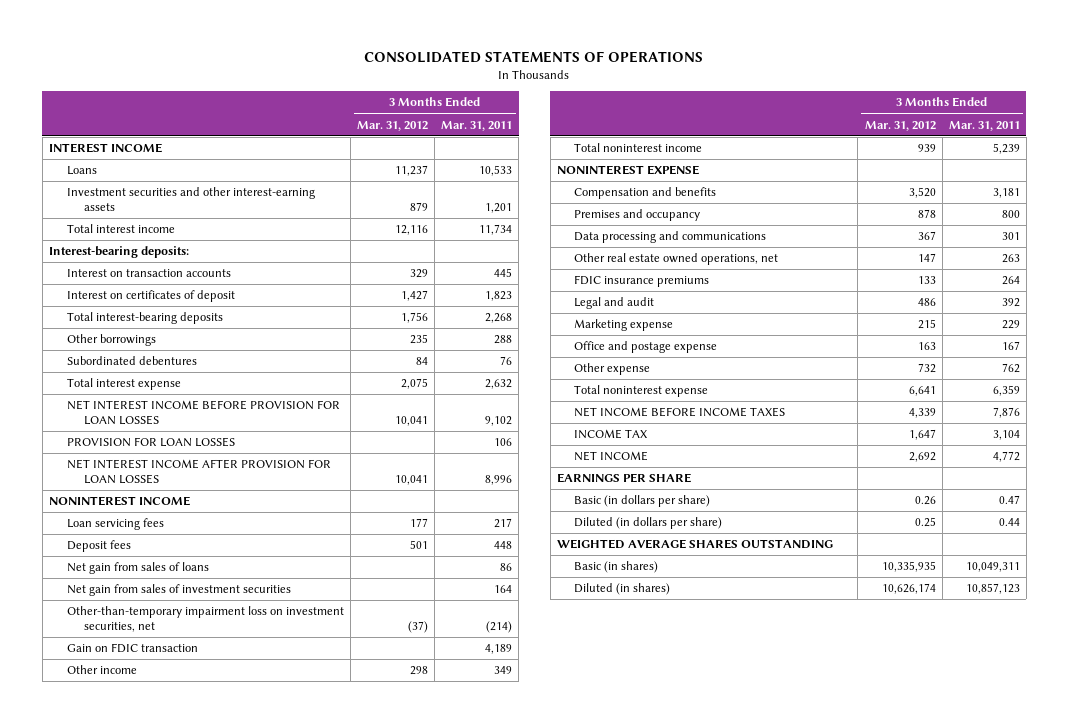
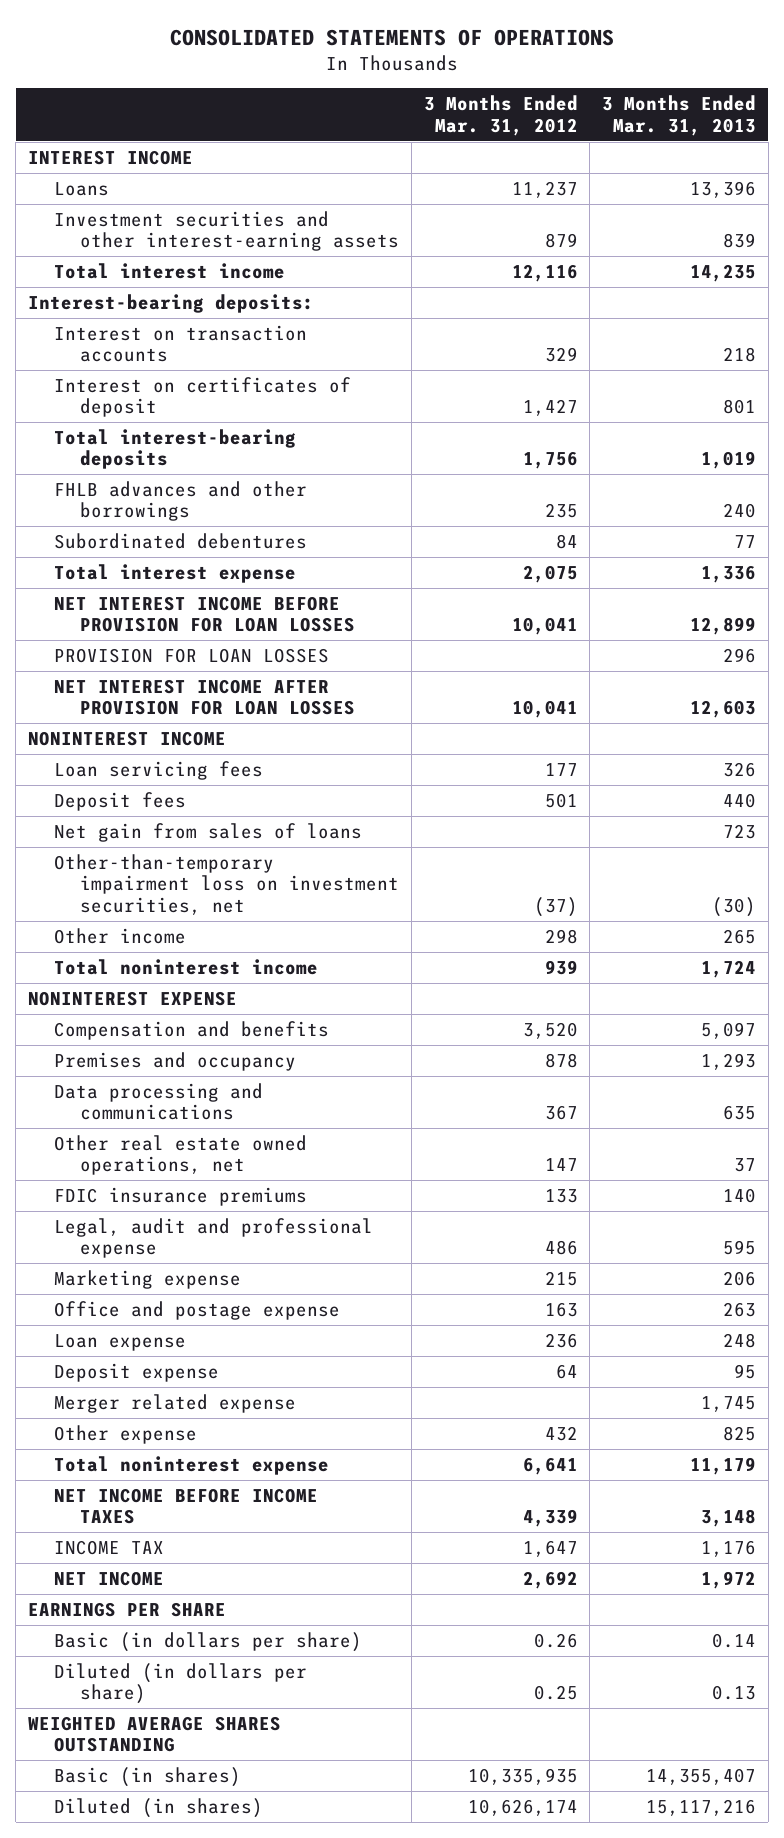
[441,120,513,131] Mar. 31, 2011 -> none
none -> [602,95,757,136] 3 Months Ended Mar. 31, 2013
[66,334,156,347] Other borrowings -> [54,480,308,522] FHLB advances and other borrowings
[66,584,291,597] Net gain from sales of investment securities -> none
[66,643,198,654] Gain on FDIC transaction -> none
[574,297,655,310] Legal and audit -> [54,1217,374,1259] Legal, audit and professional expense
none -> [54,1333,187,1351] Loan expense
none -> [54,1362,220,1382] Deposit expense
none -> [54,1393,297,1413] Merger related expense
[917,363,936,374] 732 -> [544,1425,578,1441] 432

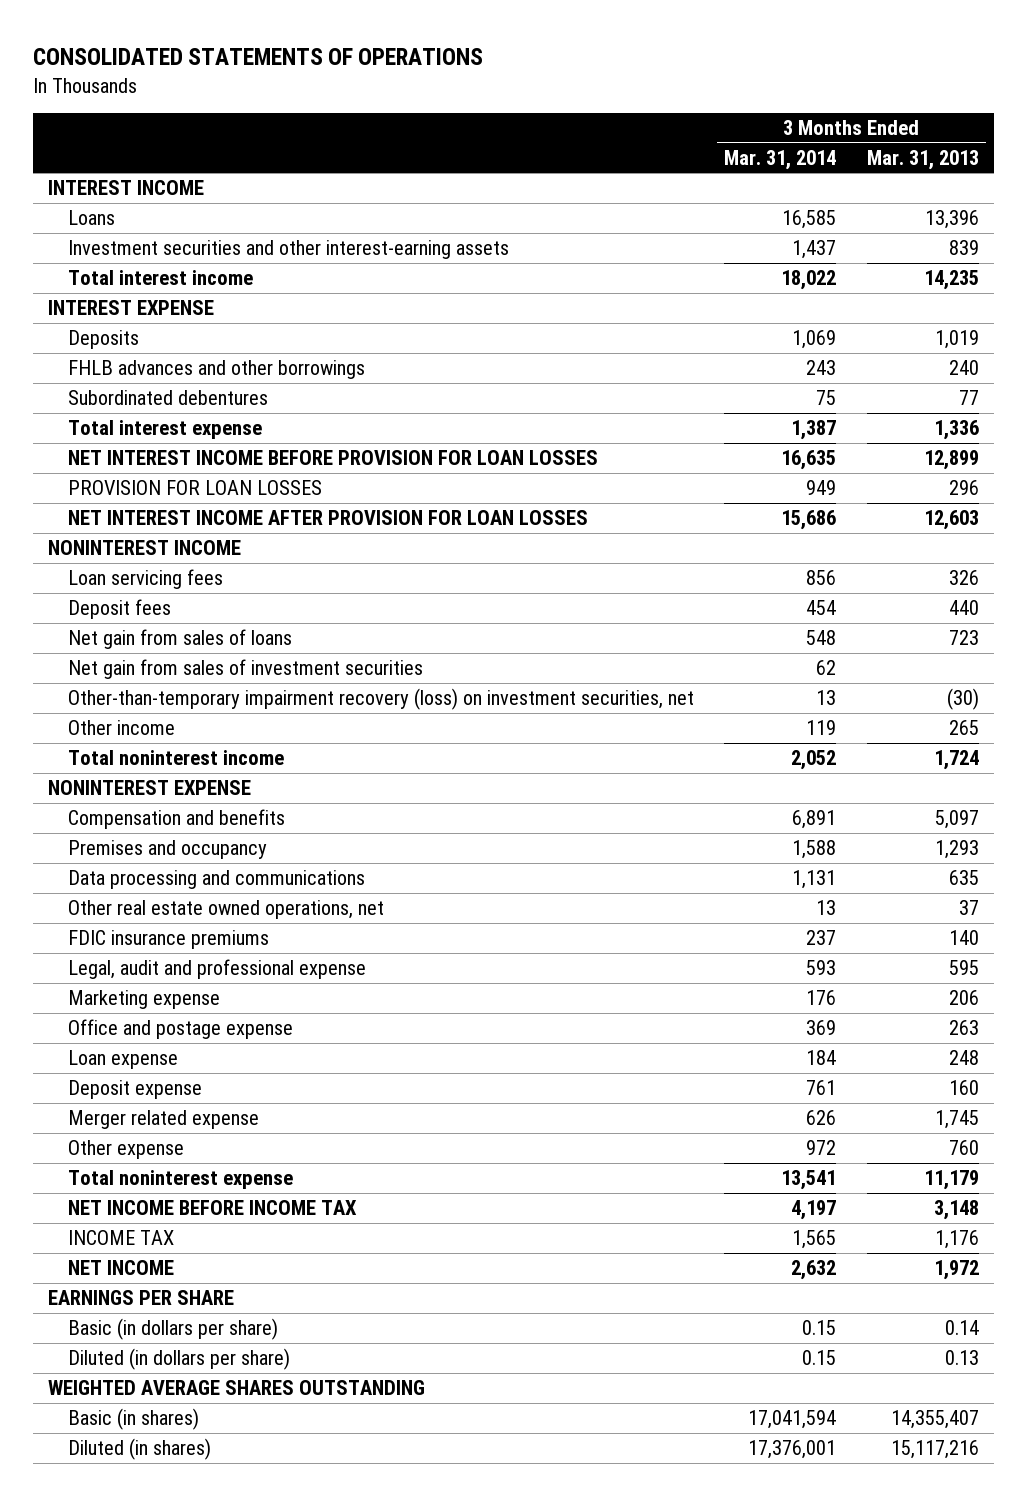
[423,95,578,136] 3 Months Ended Mar. 31, 2012 -> none
none -> [724,149,837,170] Mar. 31, 2014
[28,293,315,313] Interest-bearing deposits: -> none
[54,324,308,363] Interest on transaction accounts -> none
[54,376,352,418] Interest on certificates of deposit -> none
none -> [48,300,215,316] INTEREST EXPENSE
[54,428,297,470] Total interest-bearing deposits -> [67,330,139,350] Deposits
none -> [67,659,423,680] Net gain from sales of investment securities
[54,853,400,916] Other-than-temporary impairment loss on investment securities, net -> [67,688,694,711] Other-than-temporary impairment recovery (loss) on investment securities, net
[734,1363,757,1379] 95 -> [948,1080,979,1096] 160
[723,1425,757,1441] 825 -> [948,1140,979,1156] 760
[54,1487,319,1525] NET INCOME BEFORE INCOME TAXES -> [67,1200,357,1216] NET INCOME BEFORE INCOME TAX

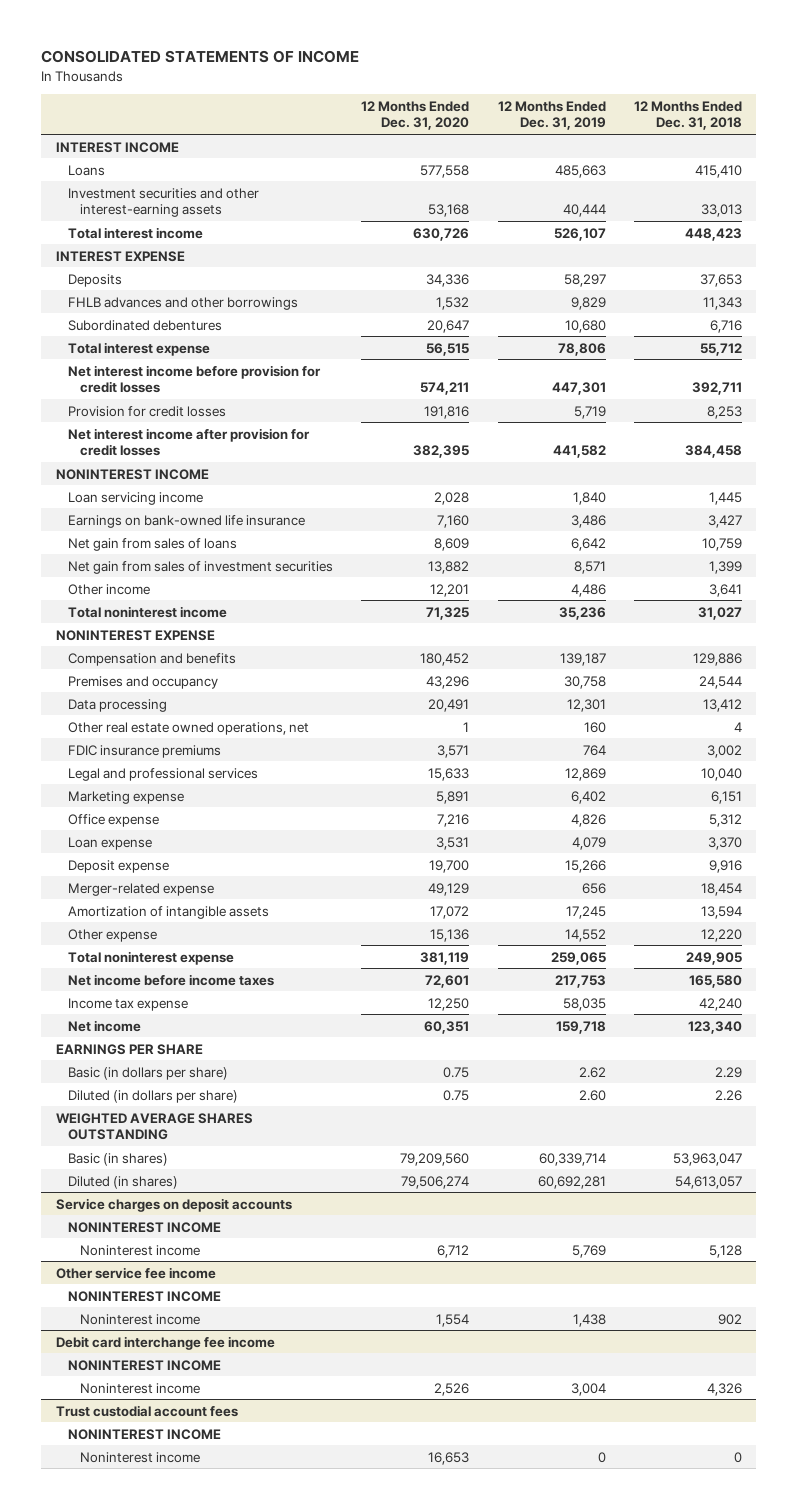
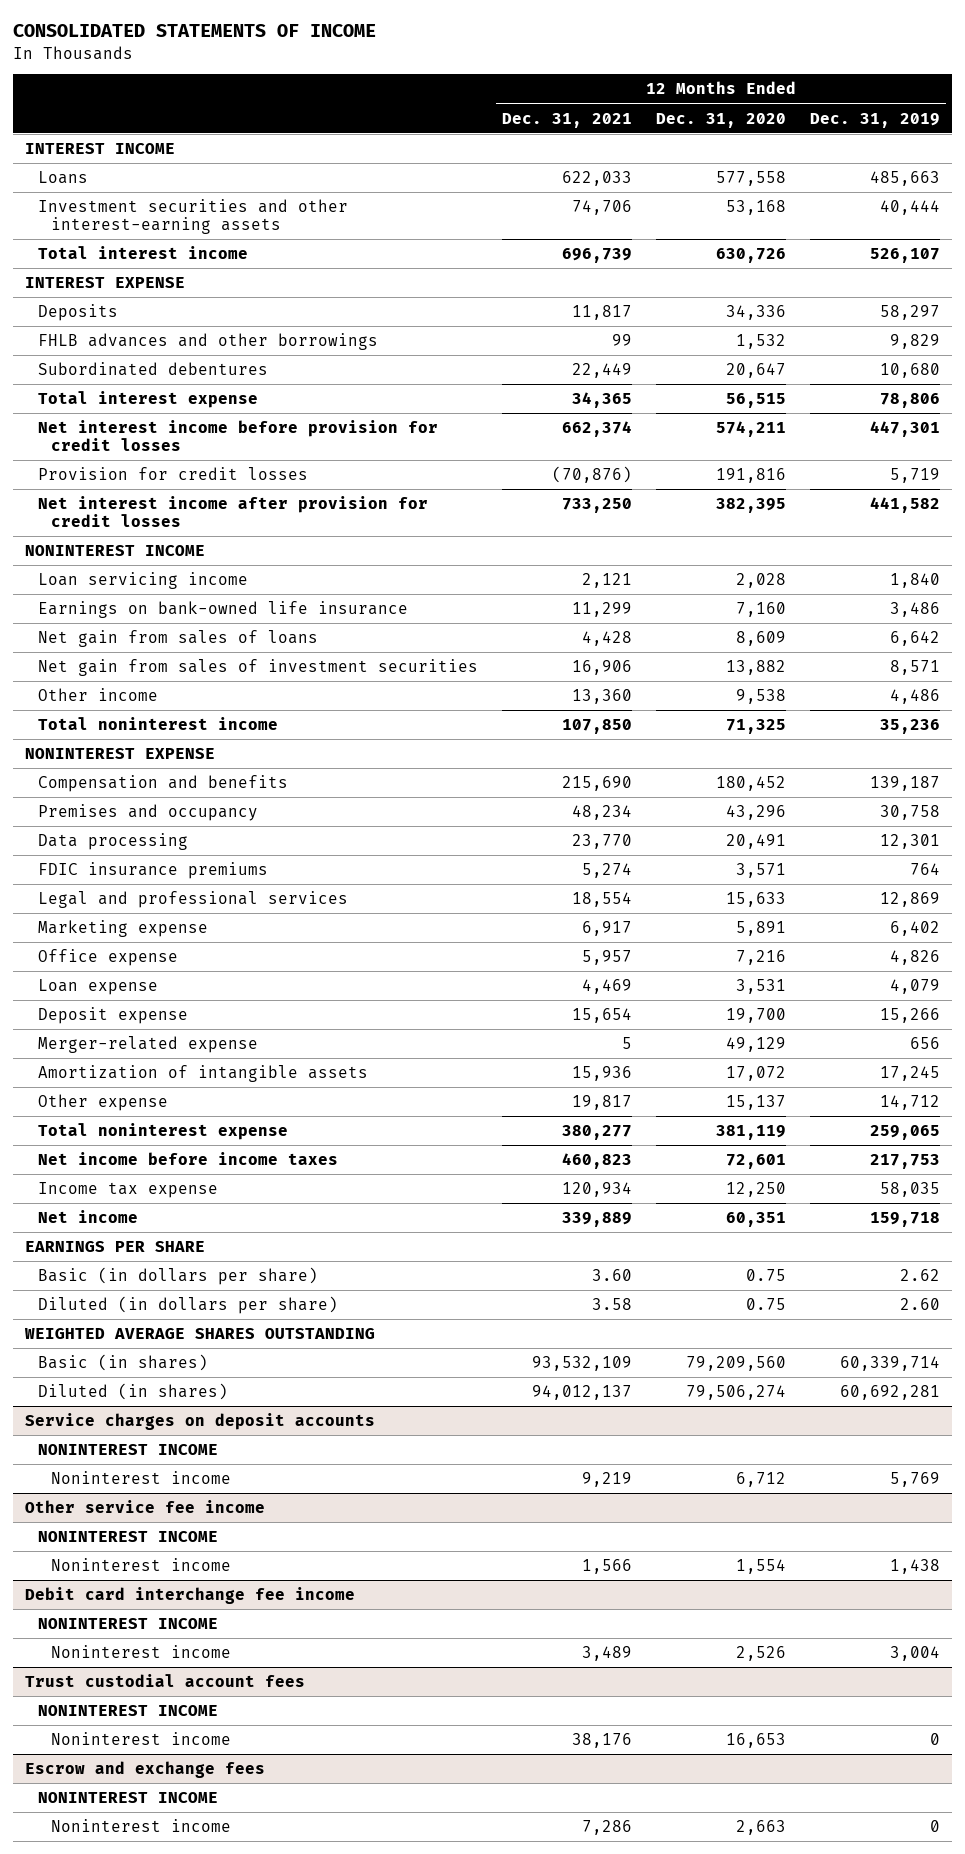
[634,101,743,131] 12 Months Ended Dec. 31, 2018 -> none
none -> [502,112,633,128] Dec. 31, 2021
[430,583,470,597] 12,201 -> [736,689,787,705] 9,538
[67,721,309,735] Other real estate owned operations, net -> none
[430,928,470,942] 15,136 -> [726,1095,787,1111] 15,137
[564,928,606,942] 14,552 -> [880,1095,941,1111] 14,712
none -> [25,1761,266,1779] Escrow and exchange fees
none -> [38,1792,219,1804] NONINTEREST INCOME
none -> [51,1819,232,1833] Noninterest income

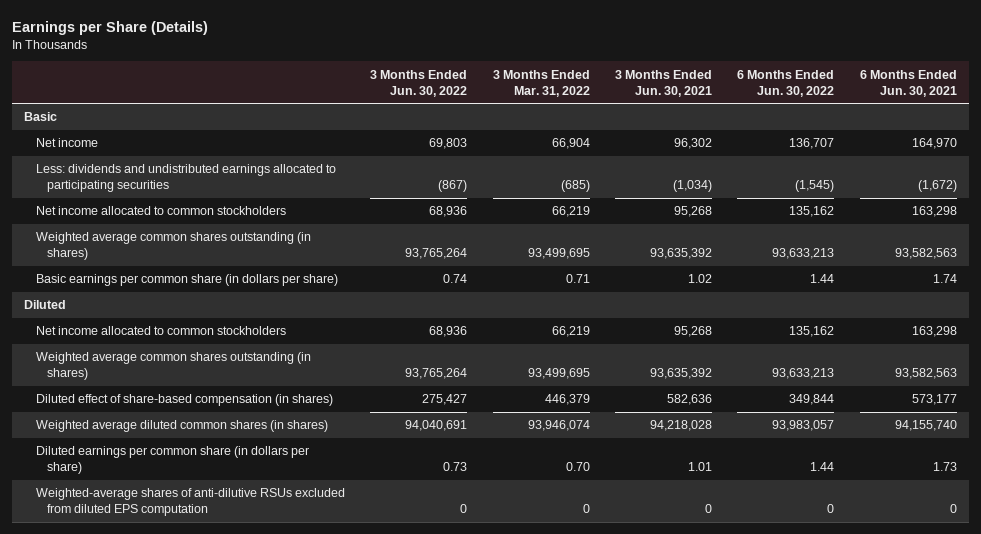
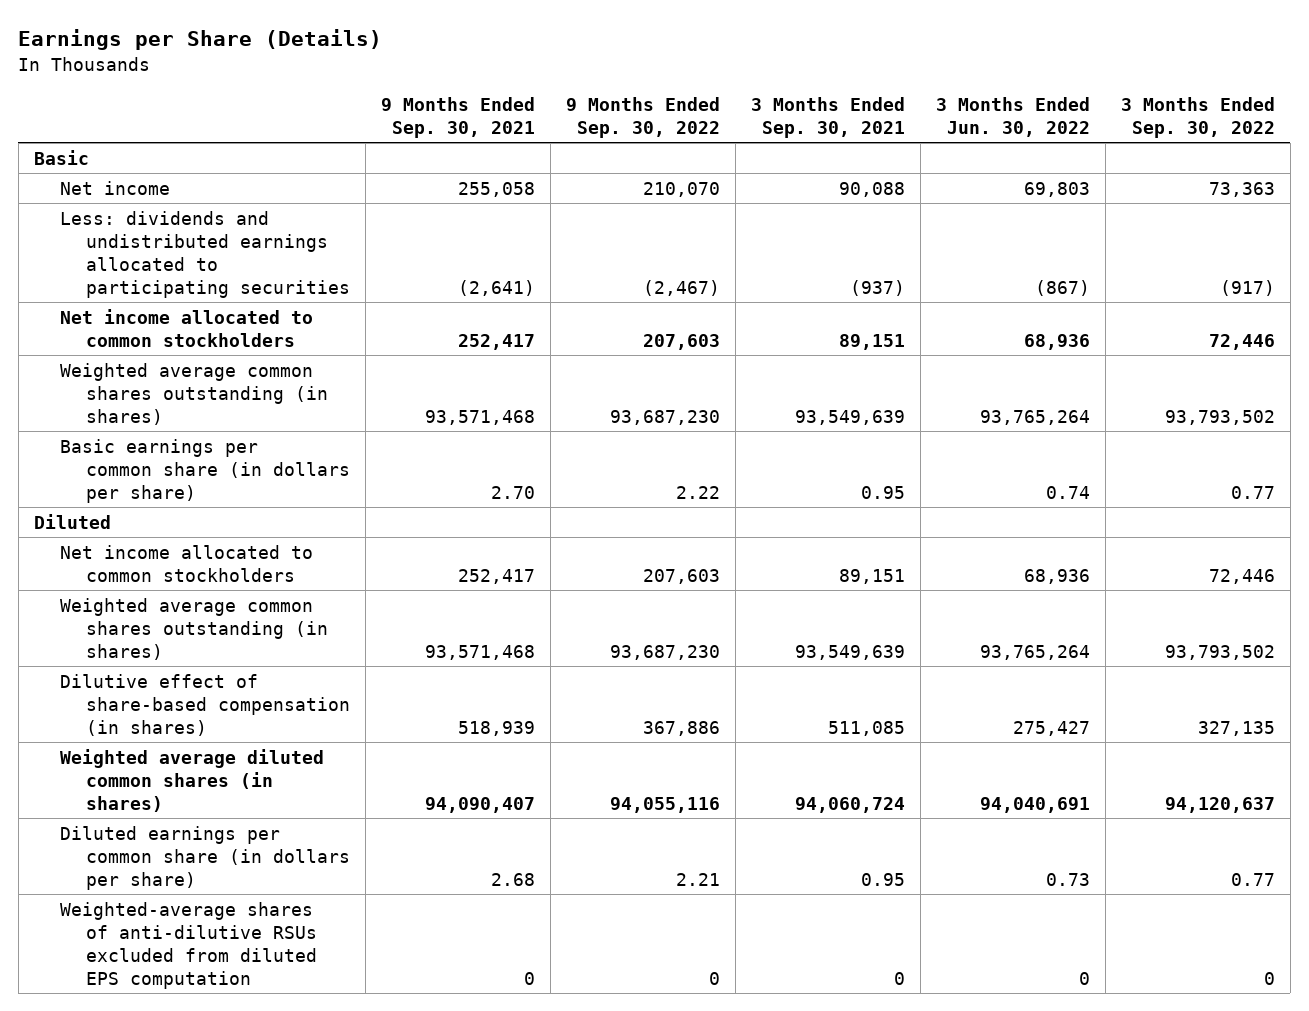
[492,69,590,97] 3 Months Ended Mar. 31, 2022 -> none
[614,69,712,97] 3 Months Ended Jun. 30, 2021 -> none
[737,69,835,97] 6 Months Ended Jun. 30, 2022 -> none
[859,69,957,97] 6 Months Ended Jun. 30, 2021 -> none
none -> [380,96,535,139] 9 Months Ended Sep. 30, 2021
none -> [565,96,720,139] 9 Months Ended Sep. 30, 2022
none -> [750,96,905,139] 3 Months Ended Sep. 30, 2021
none -> [1120,96,1275,139] 3 Months Ended Sep. 30, 2022
[35,394,333,407] Diluted effect of share-based compensation (in shares) -> [59,673,350,736] Dilutive effect of share-based compensation (in shares)

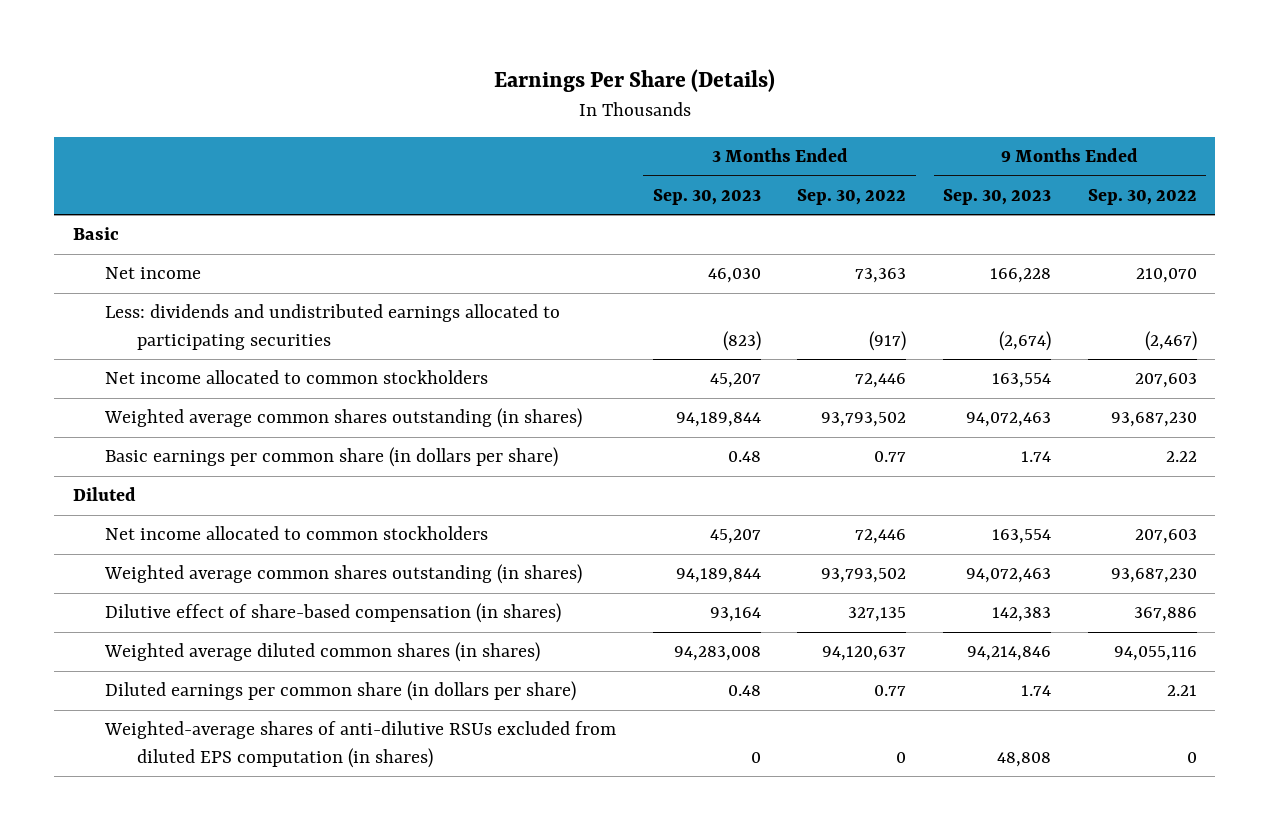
[18,29,383,51] Earnings per Share (Details) -> [493,69,775,93] Earnings Per Share (Details)
[380,96,535,139] 9 Months Ended Sep. 30, 2021 -> none
[750,96,905,139] 3 Months Ended Sep. 30, 2021 -> none
[935,96,1090,138] 3 Months Ended Jun. 30, 2022 -> none
none -> [652,188,761,205] Sep. 30, 2023
none -> [943,188,1052,205] Sep. 30, 2023
[59,901,317,990] Weighted-average shares of anti-dilutive RSUs excluded from diluted EPS computation -> [103,721,616,768] Weighted-average shares of anti-dilutive RSUs excluded from diluted EPS computation (in shares)

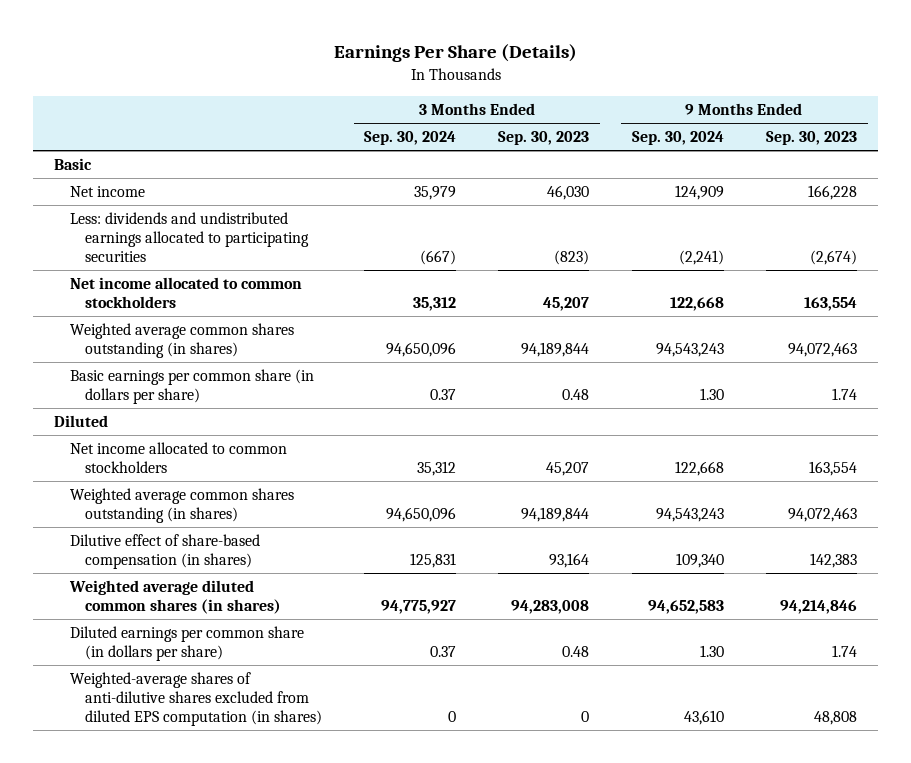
[797,188,907,205] Sep. 30, 2022 -> none
[1087,188,1197,205] Sep. 30, 2022 -> none
none -> [364,131,457,146] Sep. 30, 2024
none -> [631,131,724,146] Sep. 30, 2024
[103,721,616,768] Weighted-average shares of anti-dilutive RSUs excluded from diluted EPS computation (in shares) -> [69,672,322,726] Weighted-average shares of anti-dilutive shares excluded from diluted EPS computation (in shares)

